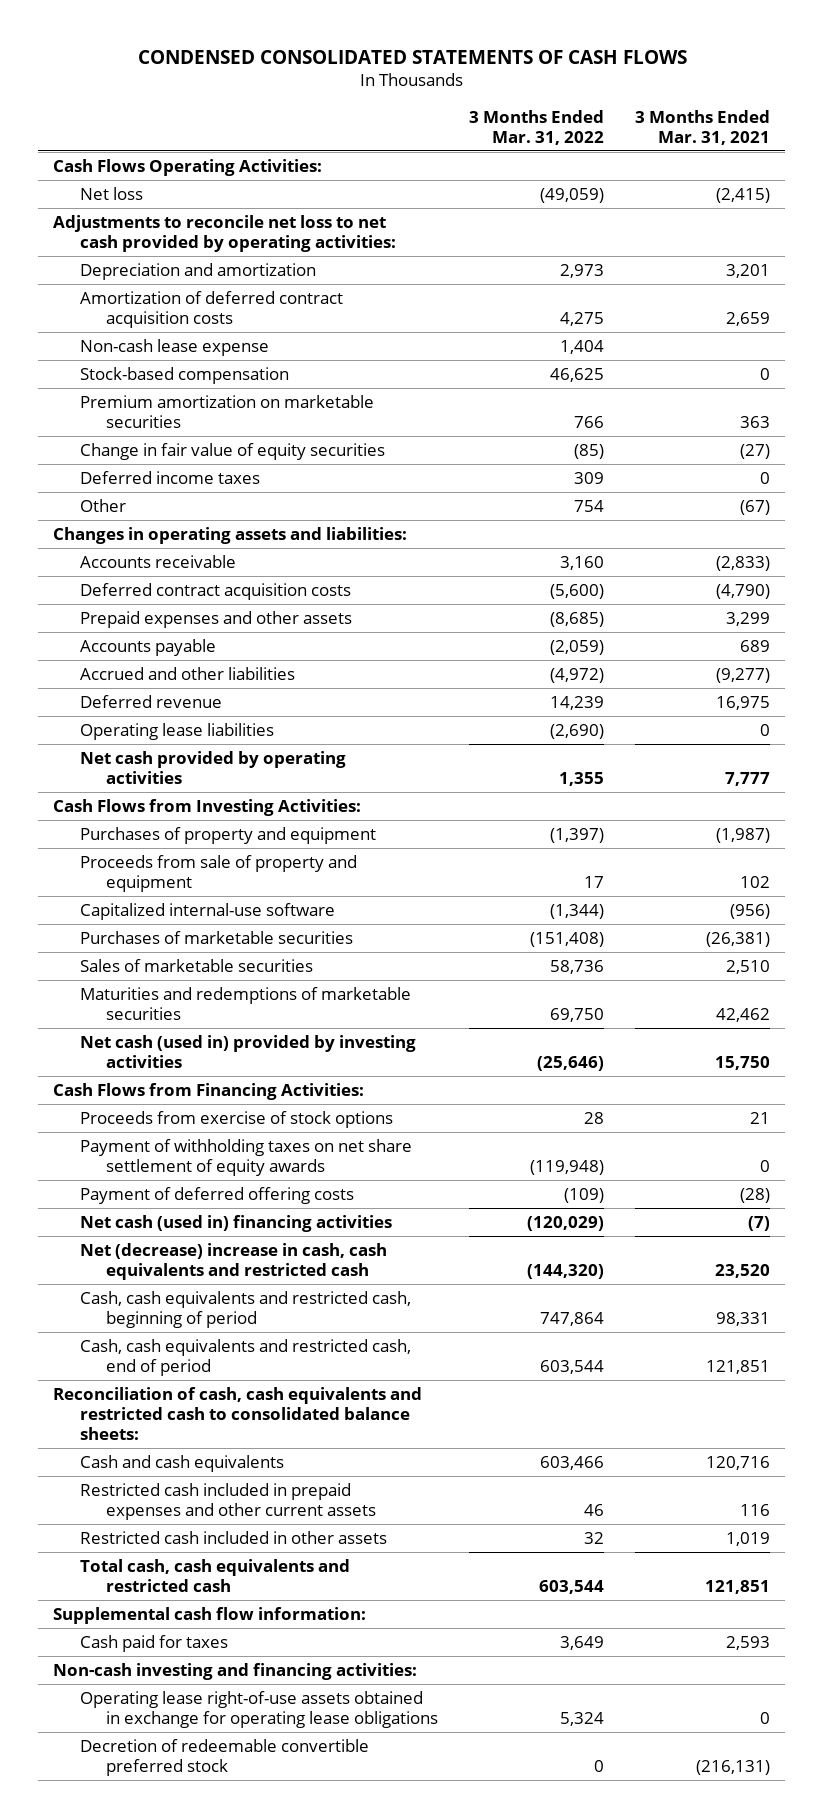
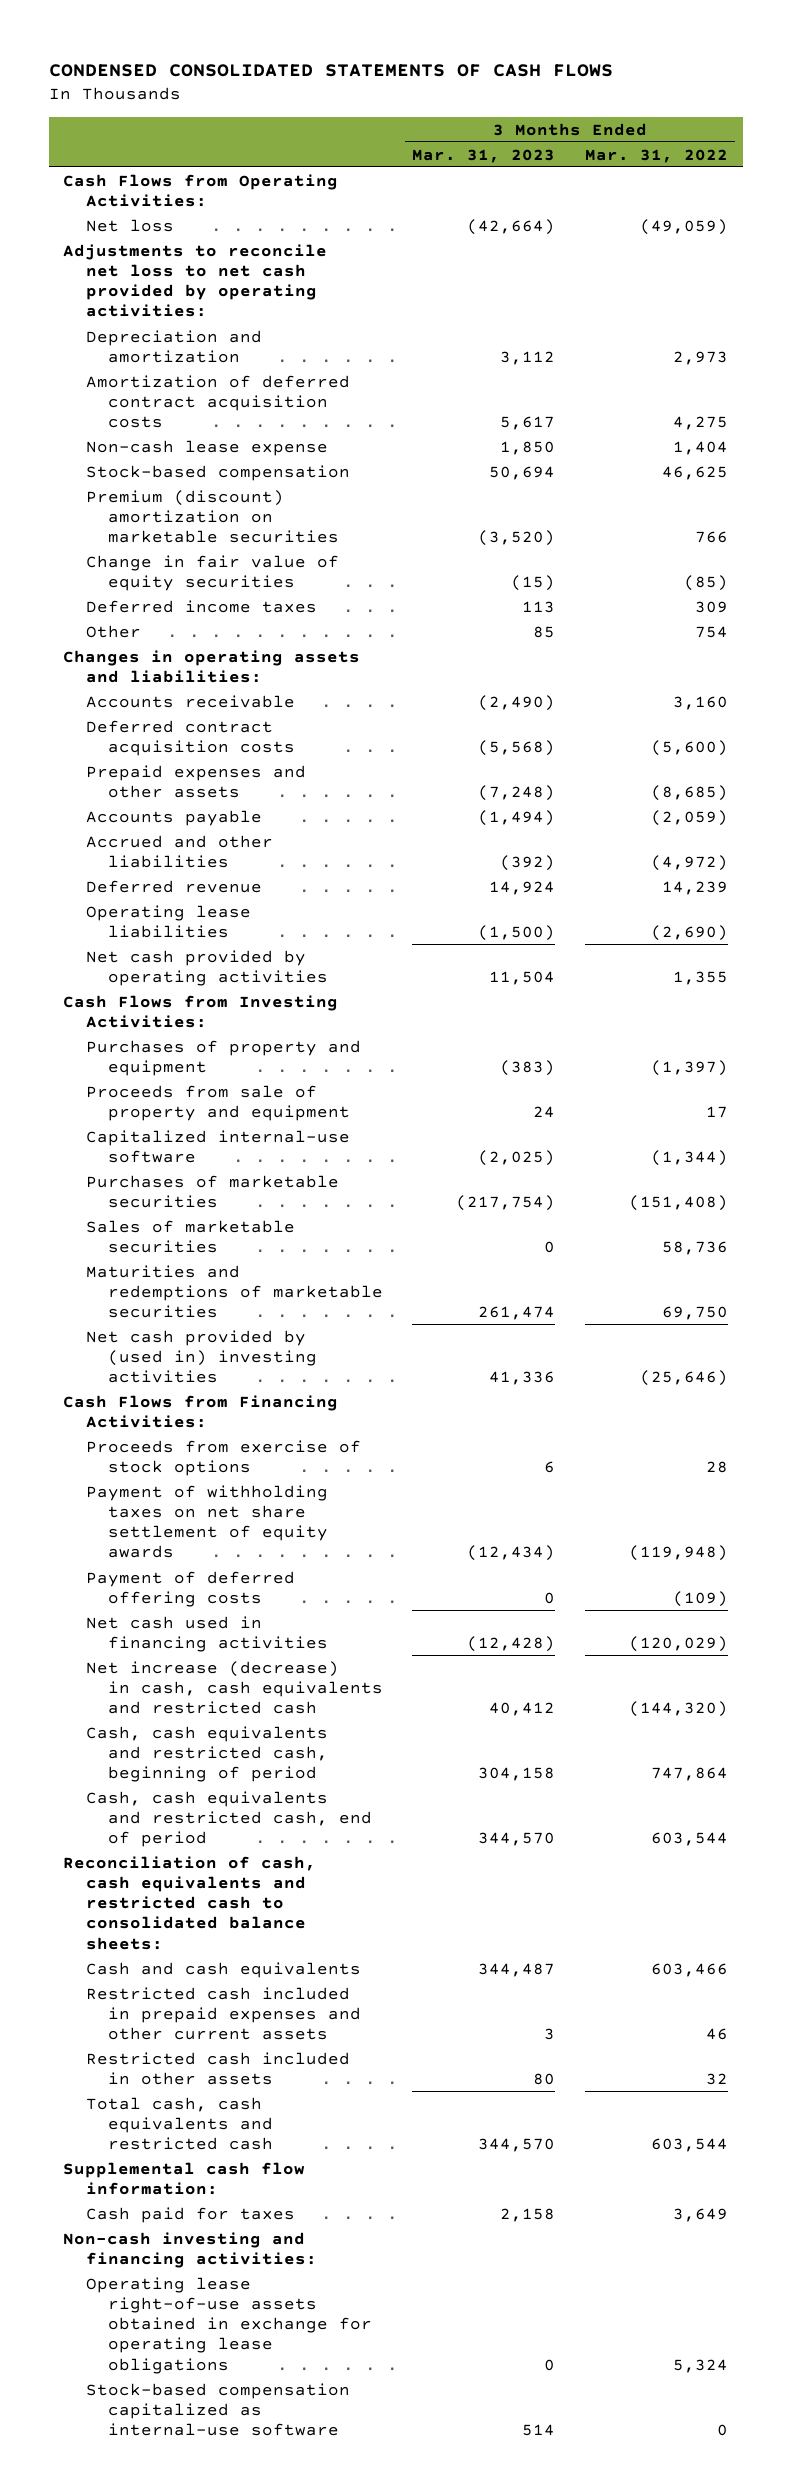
[634,109,770,145] 3 Months Ended Mar. 31, 2021 -> none
none -> [412,148,556,163] Mar. 31, 2023
[53,158,323,176] Cash Flows Operating Activities: -> [63,173,339,207] Cash Flows from Operating Activities:
[79,394,374,428] Premium amortization on marketable securities -> [85,489,339,544] Premium (discount) amortization on marketable securities
[79,1034,416,1068] Net cash (used in) provided by investing activities -> [85,1329,317,1384] Net cash provided by (used in) investing activities
[79,1214,392,1232] Net cash (used in) financing activities -> [85,1615,328,1652] Net cash used in financing activities
[79,1242,387,1280] Net (decrease) increase in cash, cash equivalents and restricted cash -> [85,1660,383,1715] Net increase (decrease) in cash, cash equivalents and restricted cash
[79,1738,369,1776] Decretion of redeemable convertible preferred stock -> none
none -> [85,2382,350,2437] Stock-based compensation capitalized as internal-use software

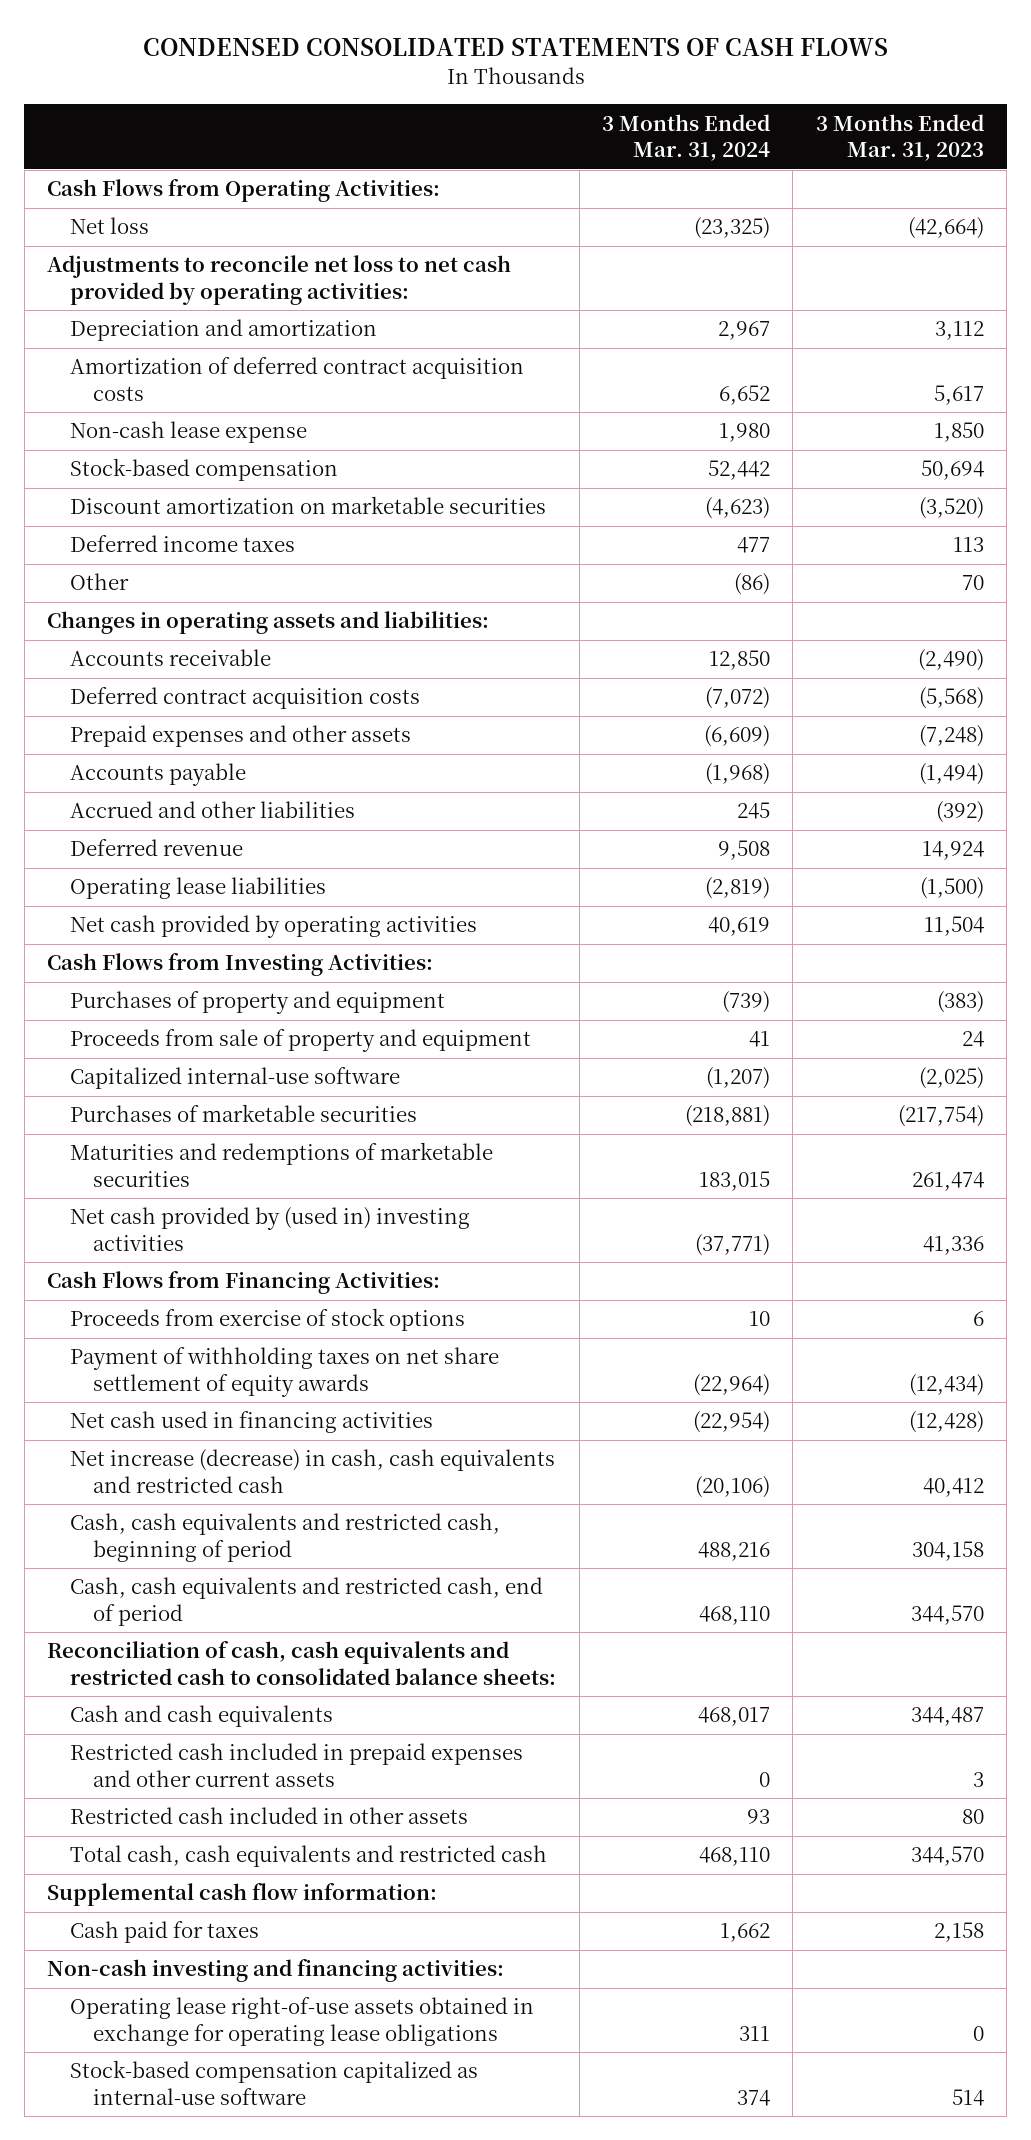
[584,148,728,163] Mar. 31, 2022 -> none
none -> [601,113,770,161] 3 Months Ended Mar. 31, 2024
[85,554,339,591] Change in fair value of equity securities -> none
[85,489,339,544] Premium (discount) amortization on marketable securities -> [70,496,547,515] Discount amortization on marketable securities
[533,625,556,638] 85 -> [961,575,984,591] 70
[85,1219,295,1253] Sales of marketable securities -> none
[85,1570,295,1607] Payment of deferred offering costs -> none

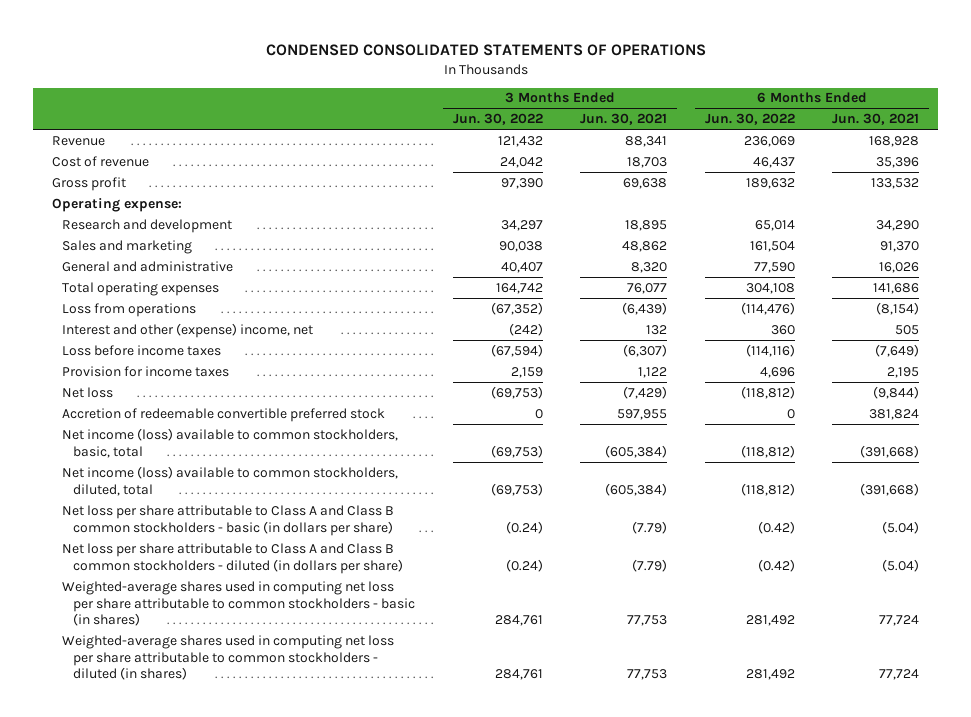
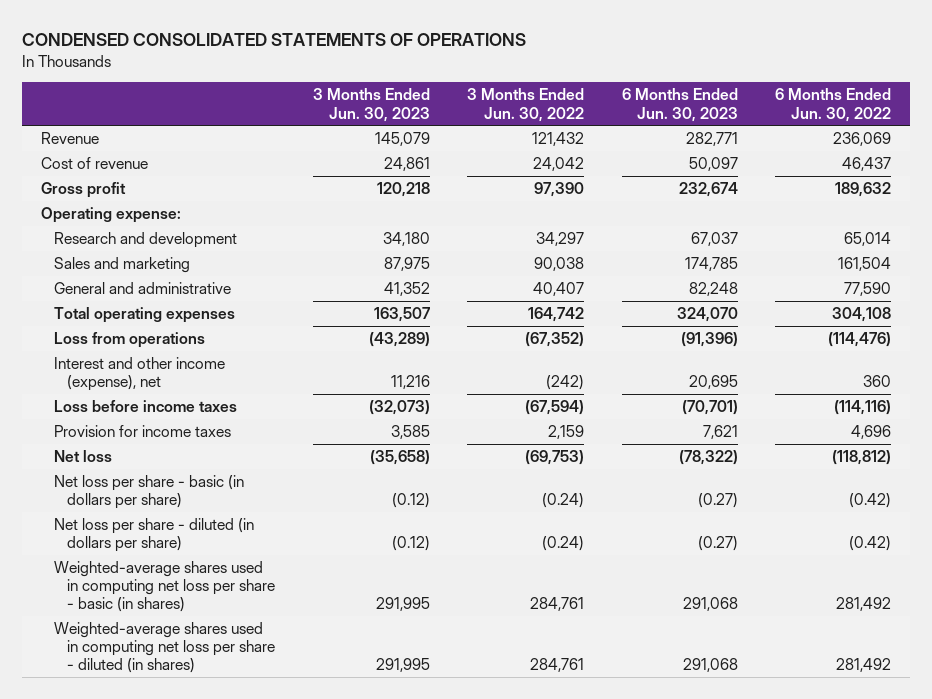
[580,113,668,126] Jun. 30, 2021 -> none
[832,113,920,126] Jun. 30, 2021 -> none
none -> [312,88,430,122] 3 Months Ended Jun. 30, 2023
none -> [621,88,738,122] 6 Months Ended Jun. 30, 2023
[62,322,314,338] Interest and other (expense) income, net -> [54,357,226,392] Interest and other income (expense), net
[62,407,386,422] Accretion of redeemable convertible preferred stock -> none
[62,427,399,458] Net income (loss) available to common stockholders, basic, total -> none
[62,465,399,496] Net income (loss) available to common stockholders, diluted, total -> none
[62,504,395,536] Net loss per share attributable to Class A and Class B common stockholders - basic (in dollars per share) -> [54,475,245,510] Net loss per share - basic (in dollars per share)
[62,542,404,574] Net loss per share attributable to Class A and Class B common stockholders - diluted (in dollars per share) -> [54,518,255,553] Net loss per share - diluted (in dollars per share)
[62,580,416,627] Weighted-average shares used in computing net loss per share attributable to common stockholders - basic (in shares) -> [54,561,275,613] Weighted-average shares used in computing net loss per share - basic (in shares)
[62,634,395,681] Weighted-average shares used in computing net loss per share attributable to common stockholders - diluted (in shares) -> [54,622,275,674] Weighted-average shares used in computing net loss per share - diluted (in shares)

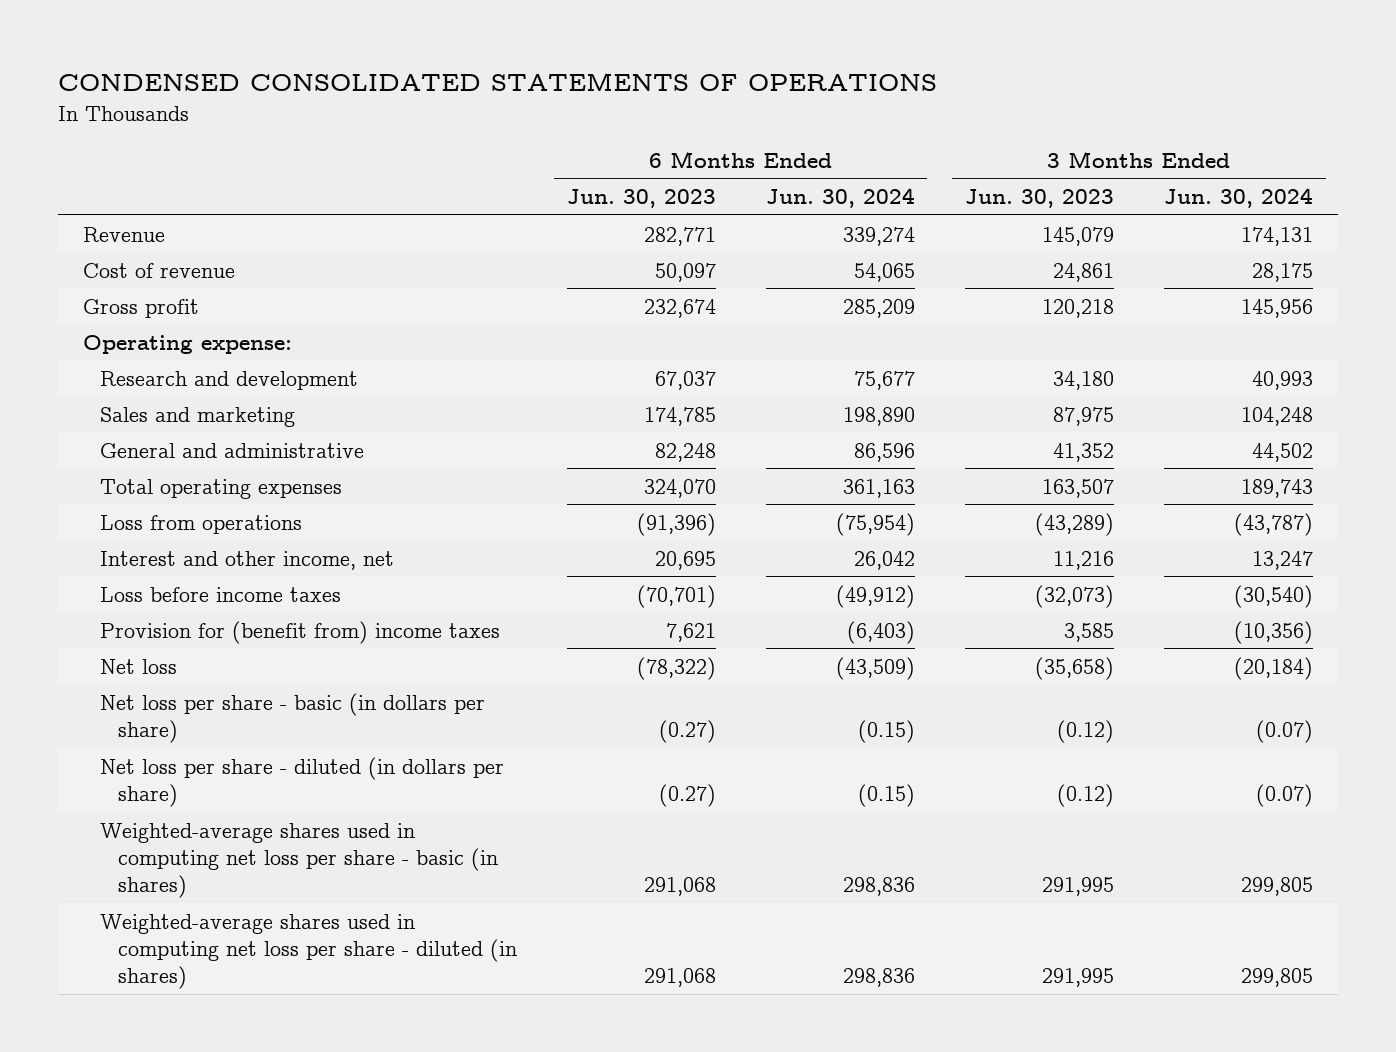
[467,88,585,122] 3 Months Ended Jun. 30, 2022 -> none
[775,88,892,122] 6 Months Ended Jun. 30, 2022 -> none
none -> [765,188,915,209] Jun. 30, 2024
none -> [1163,188,1313,209] Jun. 30, 2024
[54,357,226,392] Interest and other income (expense), net -> [100,550,395,570] Interest and other income, net
[54,425,232,438] Provision for income taxes -> [100,620,501,644] Provision for (benefit from) income taxes

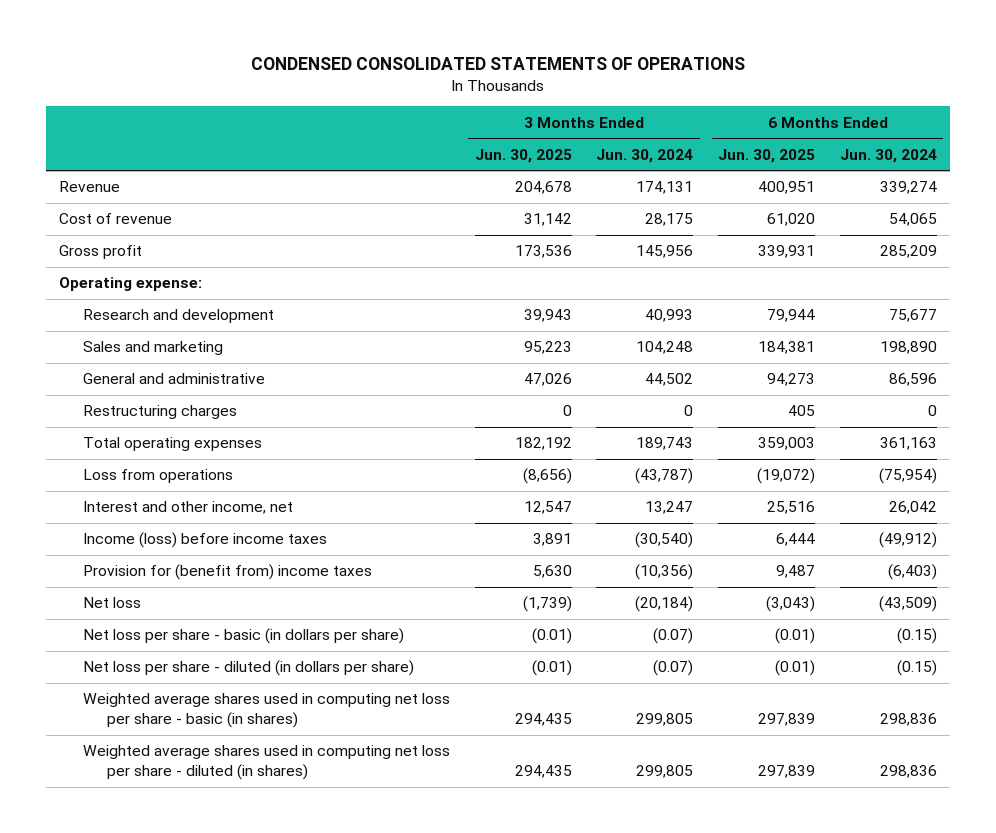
[566,189,716,209] Jun. 30, 2023 -> none
[964,189,1114,209] Jun. 30, 2023 -> none
none -> [474,148,572,163] Jun. 30, 2025
none -> [718,148,816,163] Jun. 30, 2025
none -> [82,405,237,420] Restructuring charges
[100,586,342,602] Loss before income taxes -> [82,532,327,549] Income (loss) before income taxes
[100,822,498,899] Weighted-average shares used in computing net loss per share - basic (in shares) -> [82,693,450,729] Weighted average shares used in computing net loss per share - basic (in shares)
[100,913,517,990] Weighted-average shares used in computing net loss per share - diluted (in shares) -> [82,745,450,781] Weighted average shares used in computing net loss per share - diluted (in shares)

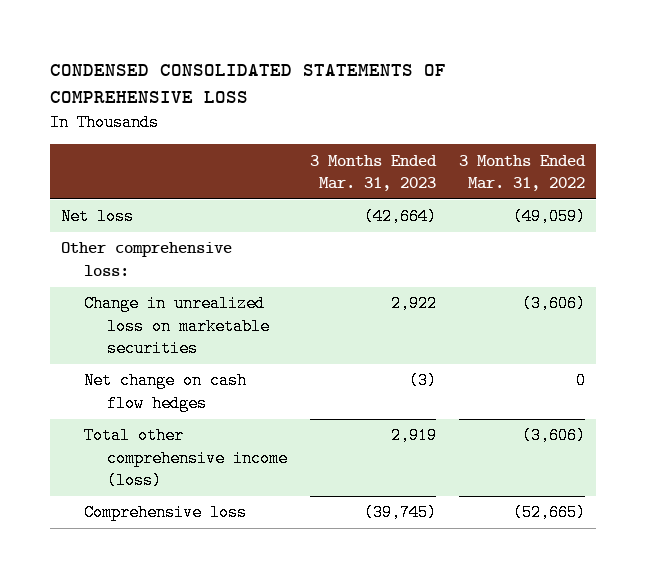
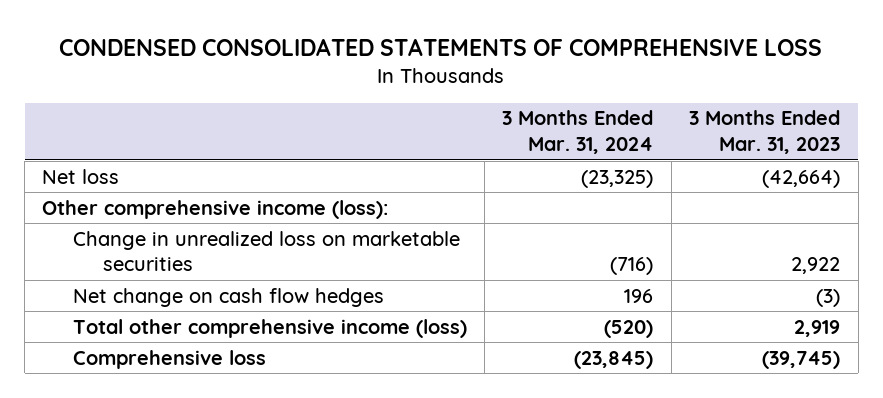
[459,154,587,191] 3 Months Ended Mar. 31, 2022 -> none
none -> [502,110,654,155] 3 Months Ended Mar. 31, 2024
[60,242,232,276] Other comprehensive loss: -> [42,199,389,219] Other comprehensive income (loss):

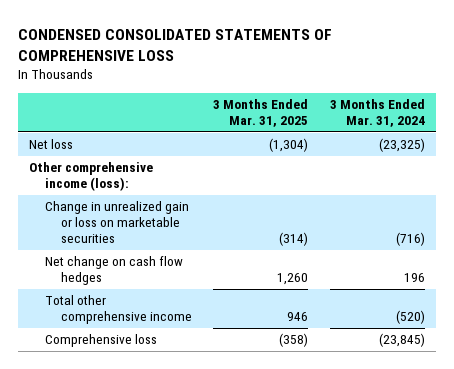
[689,110,841,155] 3 Months Ended Mar. 31, 2023 -> none
none -> [213,99,309,128] 3 Months Ended Mar. 31, 2025
[72,230,460,272] Change in unrealized loss on marketable securities -> [44,201,189,244] Change in unrealized gain or loss on marketable securities
[72,318,467,338] Total other comprehensive income (loss) -> [44,295,192,325] Total other comprehensive income

